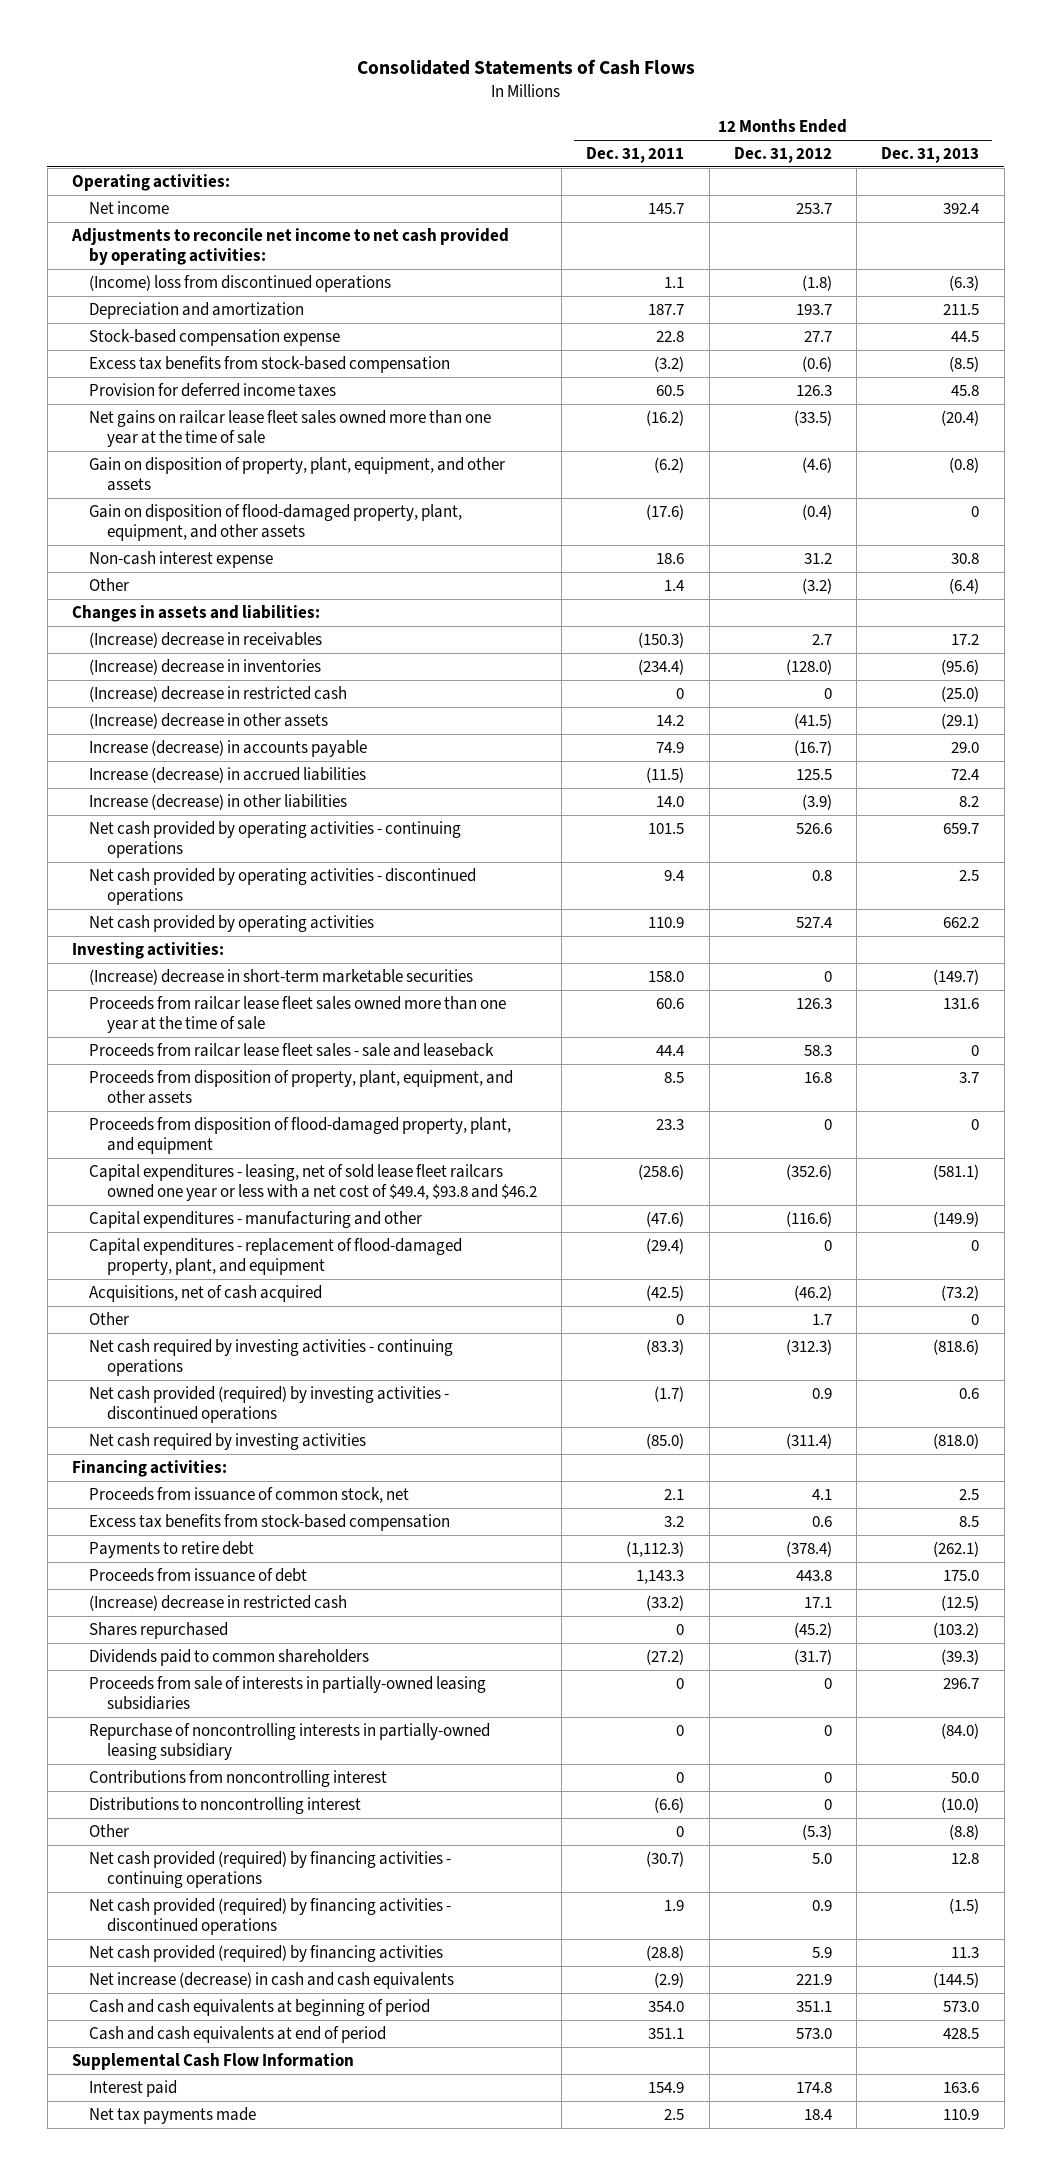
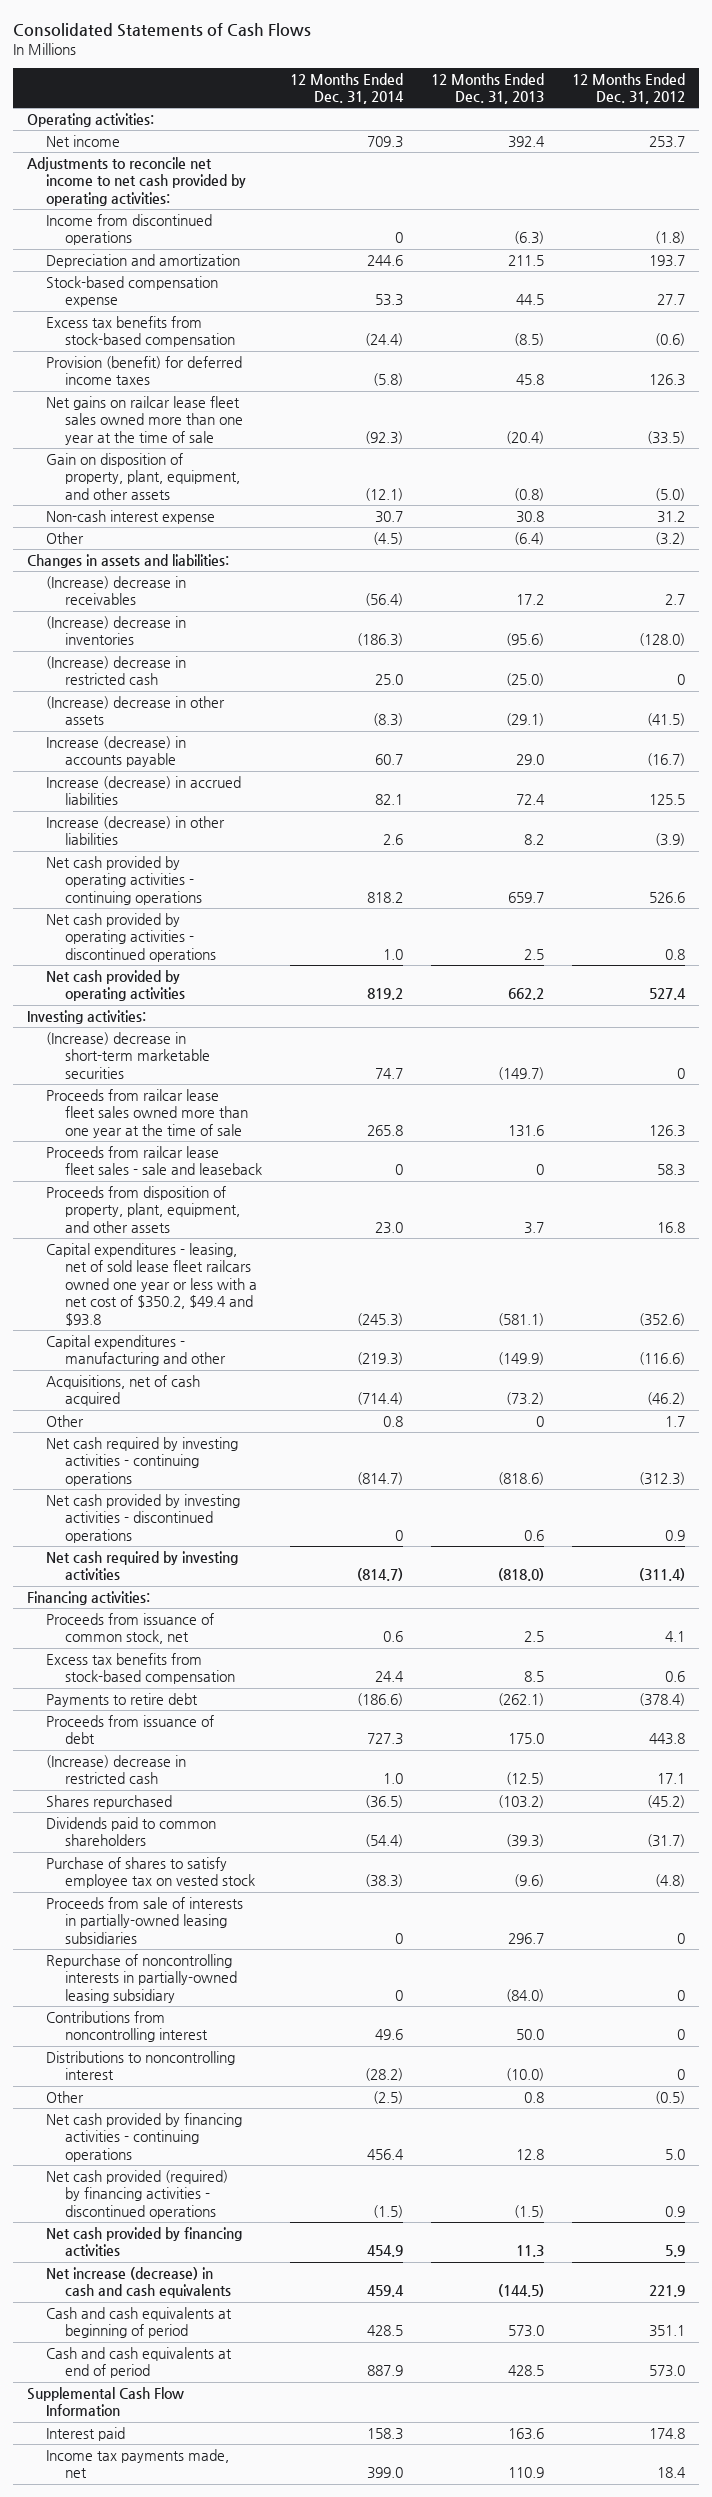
[586,147,685,164] Dec. 31, 2011 -> none
none -> [290,72,405,105] 12 Months Ended Dec. 31, 2014
[89,274,392,292] (Income) loss from discontinued operations -> [46,213,213,246] Income from discontinued operations
[89,382,337,397] Provision for deferred income taxes -> [46,355,243,386] Provision (benefit) for deferred income taxes
[89,503,463,541] Gain on disposition of flood-damaged property, plant, equipment, and other assets -> none
[801,456,832,473] (4.6) -> [655,487,686,501] (5.0)
[89,1116,512,1154] Proceeds from disposition of flood-damaged property, plant, and equipment -> none
[89,1163,537,1201] Capital expenditures - leasing, net of sold lease fleet railcars owned one year or less with a net cost of $49.4, $93.8 and $46.2 -> [46,1242,258,1326] Capital expenditures - leasing, net of sold lease fleet railcars owned one year or less with a net cost of $350.2, $49.4 and $93.8
[89,1237,463,1275] Capital expenditures - replacement of flood-damaged property, plant, and equipment -> none
[89,1385,450,1423] Net cash provided (required) by investing activities - discontinued operations -> [46,1493,241,1543] Net cash provided by investing activities - discontinued operations
none -> [46,1856,256,1889] Purchase of shares to satisfy employee tax on vested stock
[801,1823,832,1840] (5.3) -> [655,2090,686,2104] (0.5)
[949,1823,980,1840] (8.8) -> [524,2091,545,2103] 0.8
[89,1850,452,1888] Net cash provided (required) by financing activities - continuing operations -> [46,2112,243,2162] Net cash provided by financing activities - continuing operations
[89,1944,444,1962] Net cash provided (required) by financing activities -> [46,2226,243,2257] Net cash provided by financing activities
[89,2106,257,2124] Net tax payments made -> [46,2448,230,2479] Income tax payments made, net

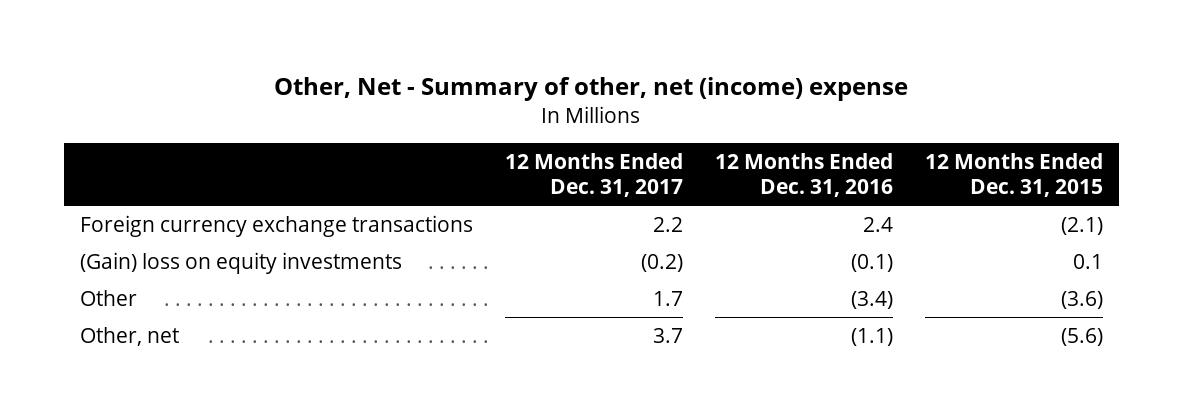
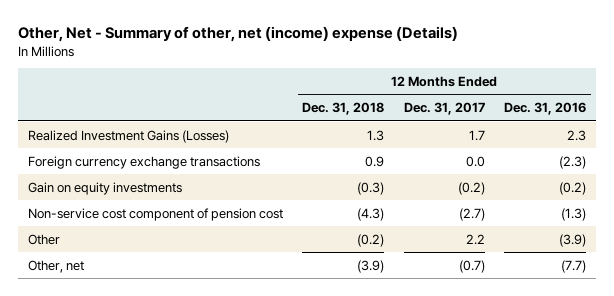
[274,77,909,102] Other, Net - Summary of other, net (income) expense -> [18,26,459,43] Other, Net - Summary of other, net (income) expense (Details)
[924,152,1103,197] 12 Months Ended Dec. 31, 2015 -> none
none -> [302,102,385,116] Dec. 31, 2018
none -> [27,129,229,143] Realized Investment Gains (Losses)
[652,216,683,232] 2.2 -> [465,155,485,167] 0.0
[862,216,893,232] 2.4 -> [559,155,587,169] (2.3)
[79,251,402,274] (Gain) loss on equity investments -> [27,181,182,195] Gain on equity investments
[850,253,893,272] (0.1) -> [559,181,587,195] (0.2)
none -> [27,207,283,221] Non-service cost component of pension cost
[652,290,683,306] 1.7 -> [465,233,485,245] 2.2
[850,290,893,309] (3.4) -> [559,233,587,247] (3.9)
[652,327,683,343] 3.7 -> [458,259,485,273] (0.7)
[850,327,893,346] (1.1) -> [561,259,587,273] (7.7)

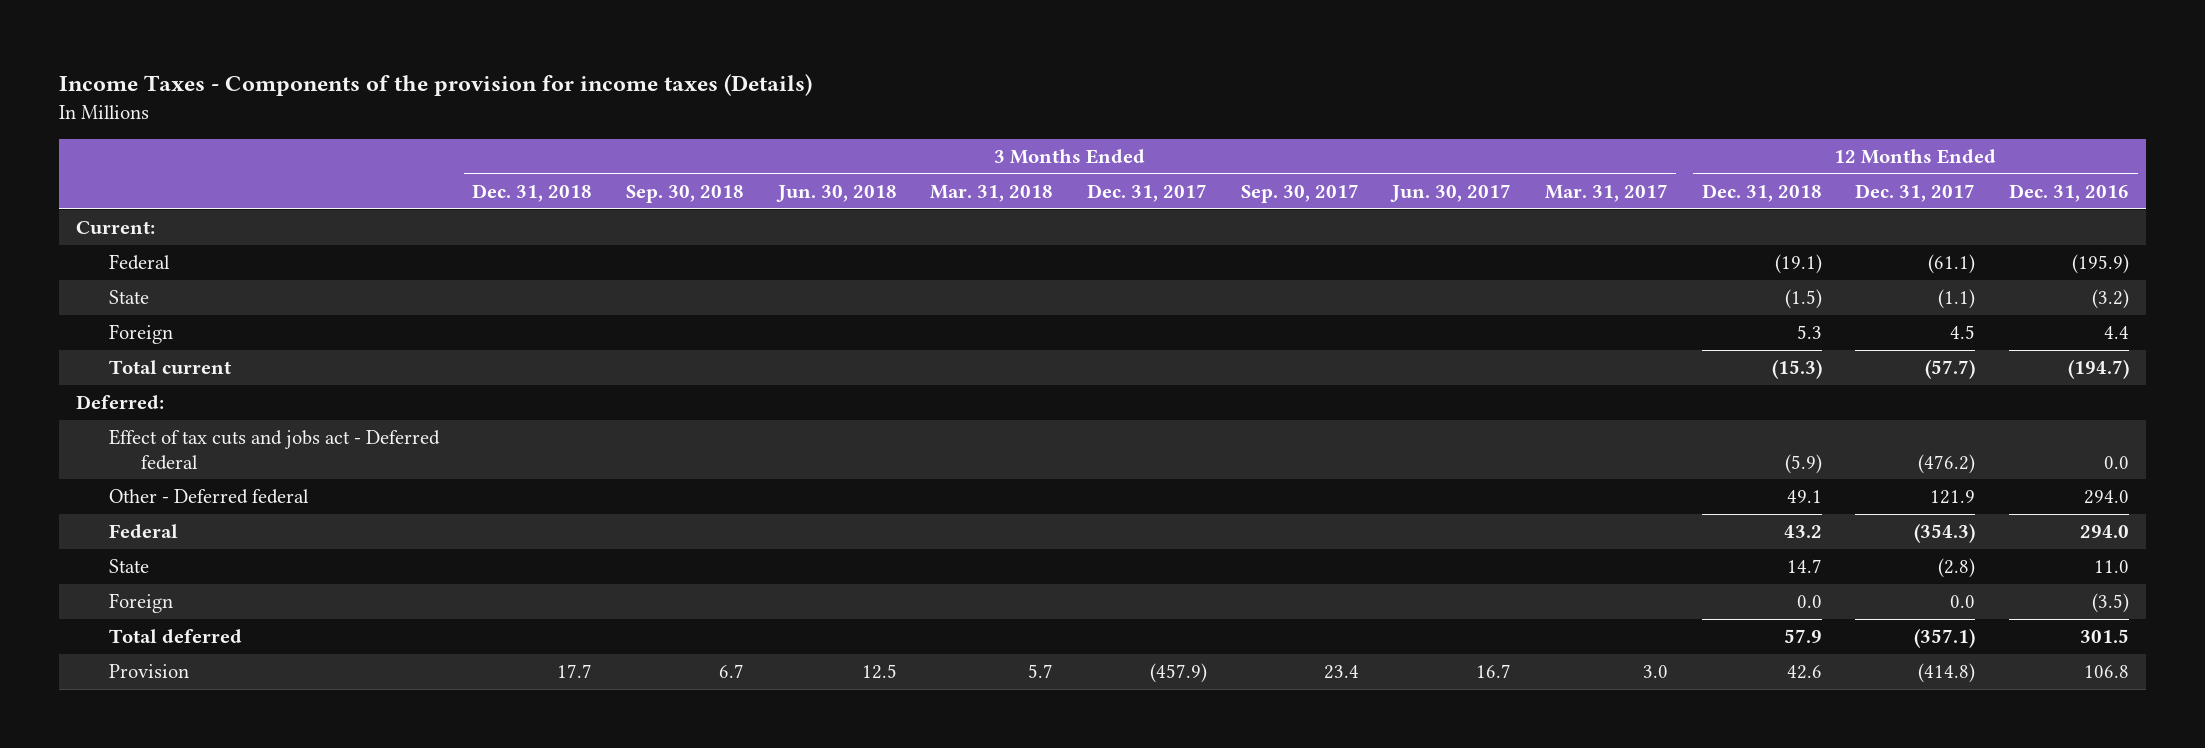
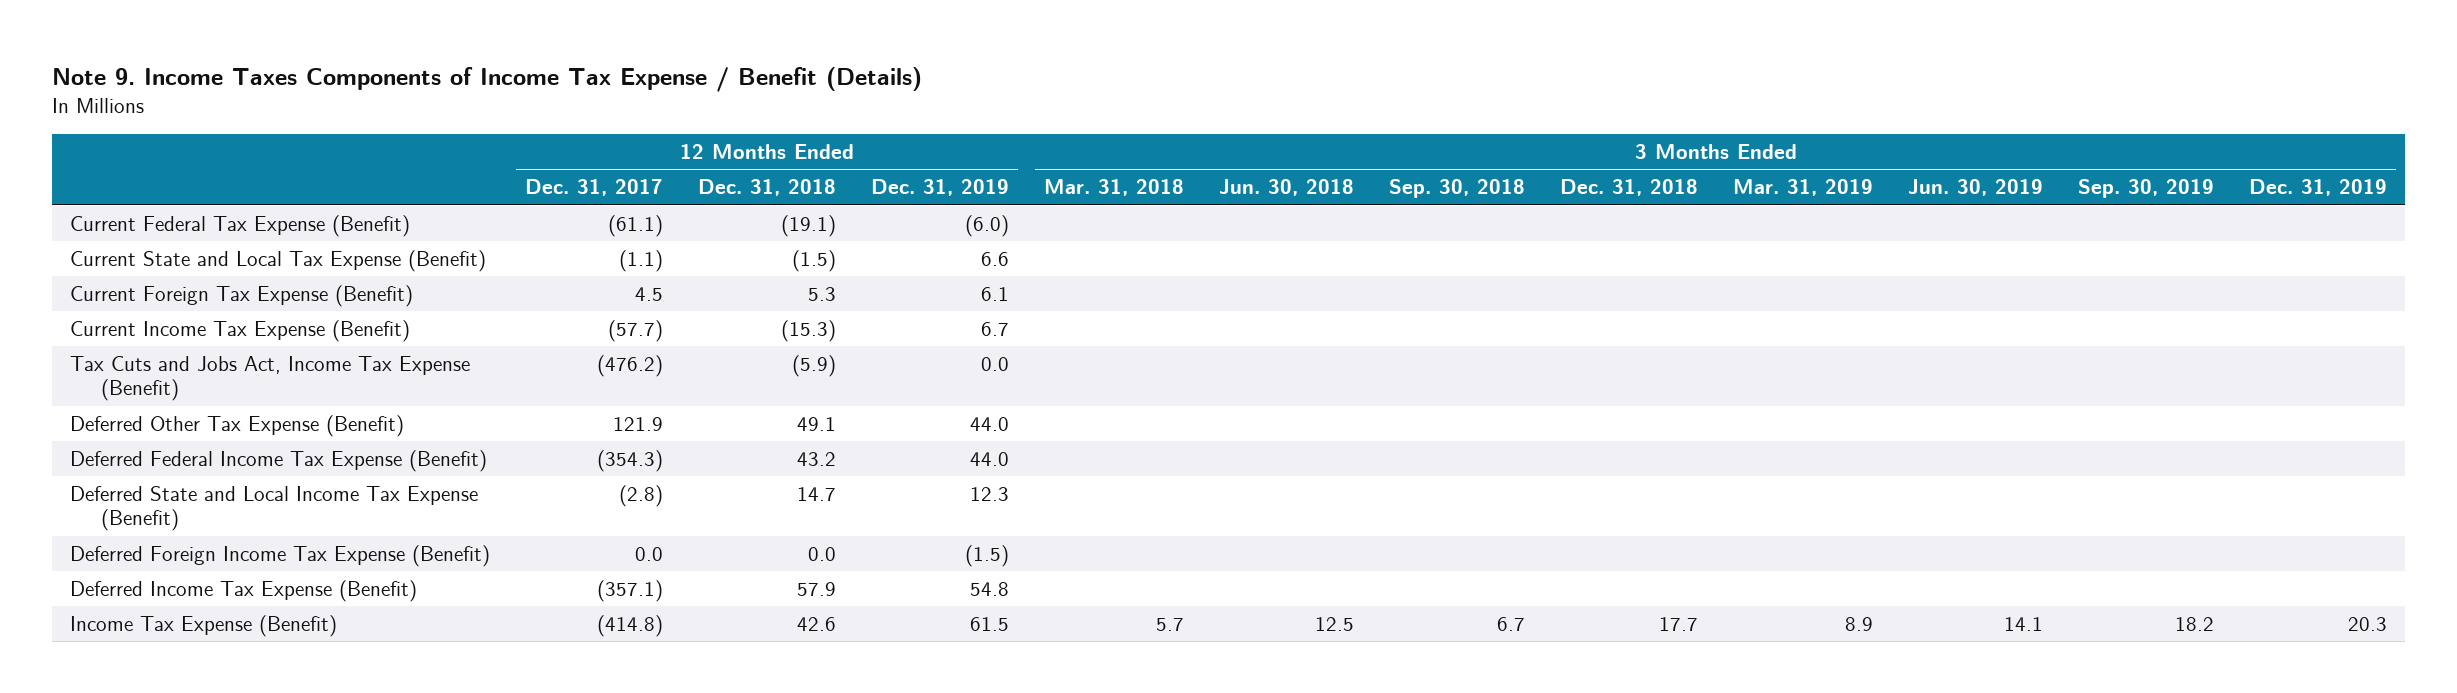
[58,73,812,96] Income Taxes - Components of the provision for income taxes (Details) -> [52,66,923,92] Note 9. Income Taxes Components of Income Tax Expense / Benefit (Details)
[1086,183,1207,202] Dec. 31, 2017 -> none
[1240,183,1359,203] Sep. 30, 2017 -> none
[1390,183,1512,202] Jun. 30, 2017 -> none
[1545,183,1669,202] Mar. 31, 2017 -> none
[2009,183,2130,202] Dec. 31, 2016 -> none
none -> [871,179,1010,197] Dec. 31, 2019
none -> [1733,179,1874,197] Mar. 31, 2019
none -> [1908,179,2044,197] Jun. 30, 2019
none -> [2078,179,2215,199] Sep. 30, 2019
none -> [2249,179,2388,197] Dec. 31, 2019
[75,221,155,235] Current: -> none
[75,395,164,410] Deferred: -> none
[108,254,170,271] Federal -> [69,215,410,238] Current Federal Tax Expense (Benefit)
[108,290,149,305] State -> [69,250,486,273] Current State and Local Tax Expense (Benefit)
[108,324,173,345] Foreign -> [69,285,413,308] Current Foreign Tax Expense (Benefit)
[108,360,231,375] Total current -> [69,320,410,343] Current Income Tax Expense (Benefit)
[108,429,440,470] Effect of tax cuts and jobs act - Deferred federal -> [69,356,470,402] Tax Cuts and Jobs Act, Income Tax Expense (Benefit)
[108,489,309,505] Other - Deferred federal -> [69,415,404,438] Deferred Other Tax Expense (Benefit)
[108,524,178,539] Federal -> [69,450,487,473] Deferred Federal Income Tax Expense (Benefit)
[108,559,149,574] State -> [69,486,478,532] Deferred State and Local Income Tax Expense (Benefit)
[108,593,173,614] Foreign -> [69,545,490,568] Deferred Foreign Income Tax Expense (Benefit)
[108,629,242,644] Total deferred -> [69,580,417,603] Deferred Income Tax Expense (Benefit)
[108,664,189,679] Provision -> [69,615,337,638] Income Tax Expense (Benefit)

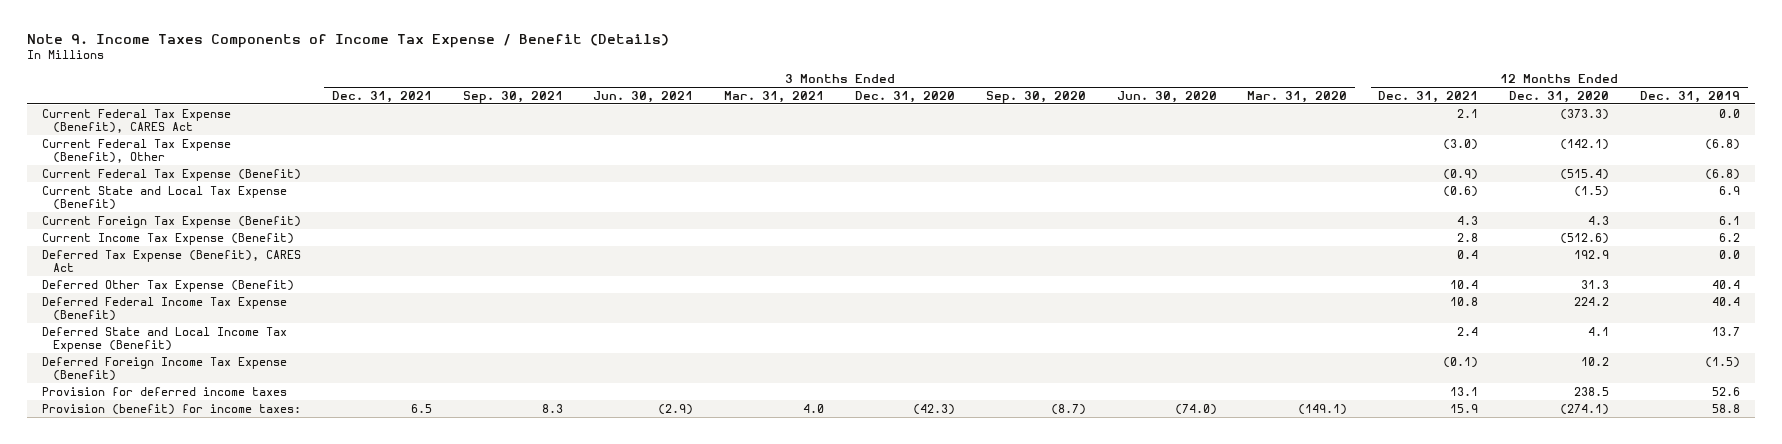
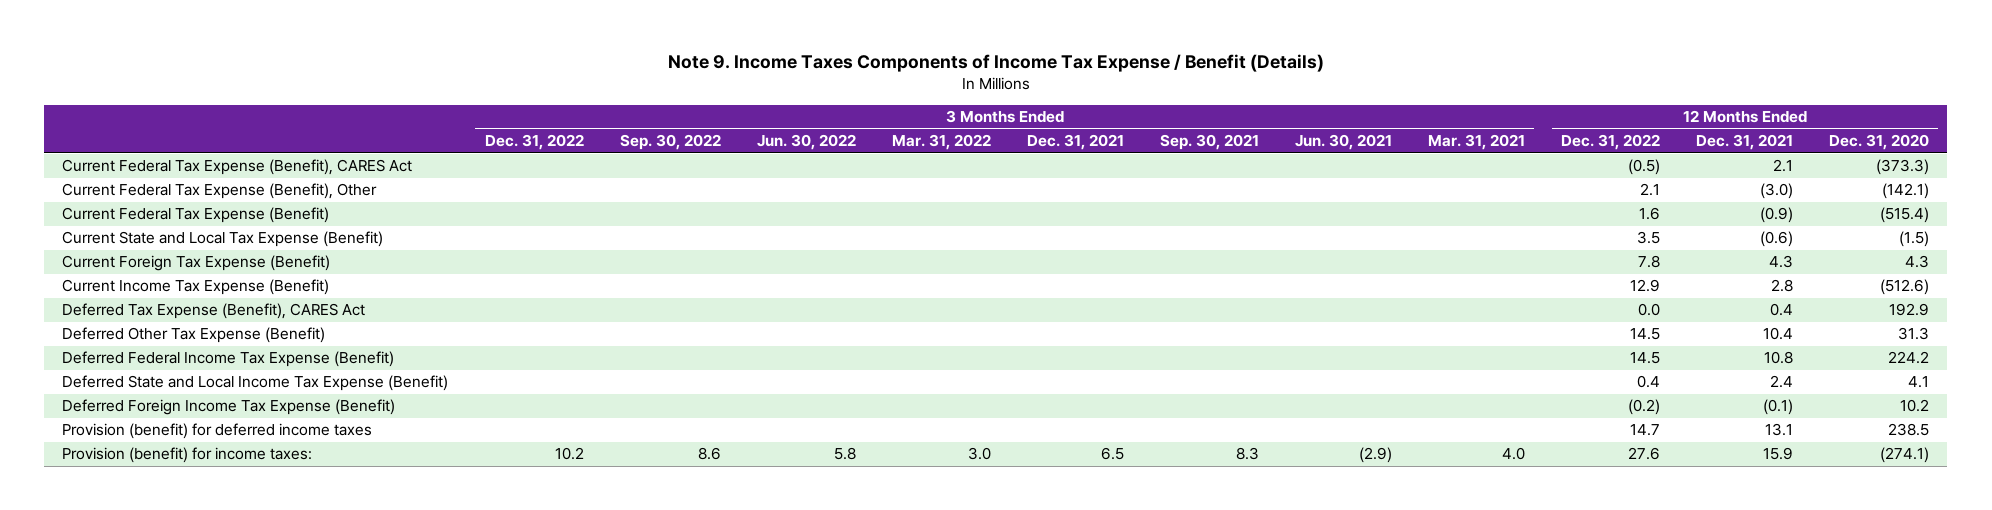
[855,90,956,103] Dec. 31, 2020 -> none
[985,90,1086,103] Sep. 30, 2020 -> none
[1116,90,1217,103] Jun. 30, 2020 -> none
[1247,90,1348,103] Mar. 31, 2020 -> none
[1639,90,1740,103] Dec. 31, 2019 -> none
none -> [484,134,584,151] Dec. 31, 2022
none -> [619,134,721,151] Sep. 30, 2022
none -> [756,134,856,151] Jun. 30, 2022
none -> [891,134,991,151] Mar. 31, 2022
none -> [1561,134,1661,151] Dec. 31, 2022
[42,386,288,396] Provision for deferred income taxes -> [62,423,373,440] Provision (benefit) for deferred income taxes

